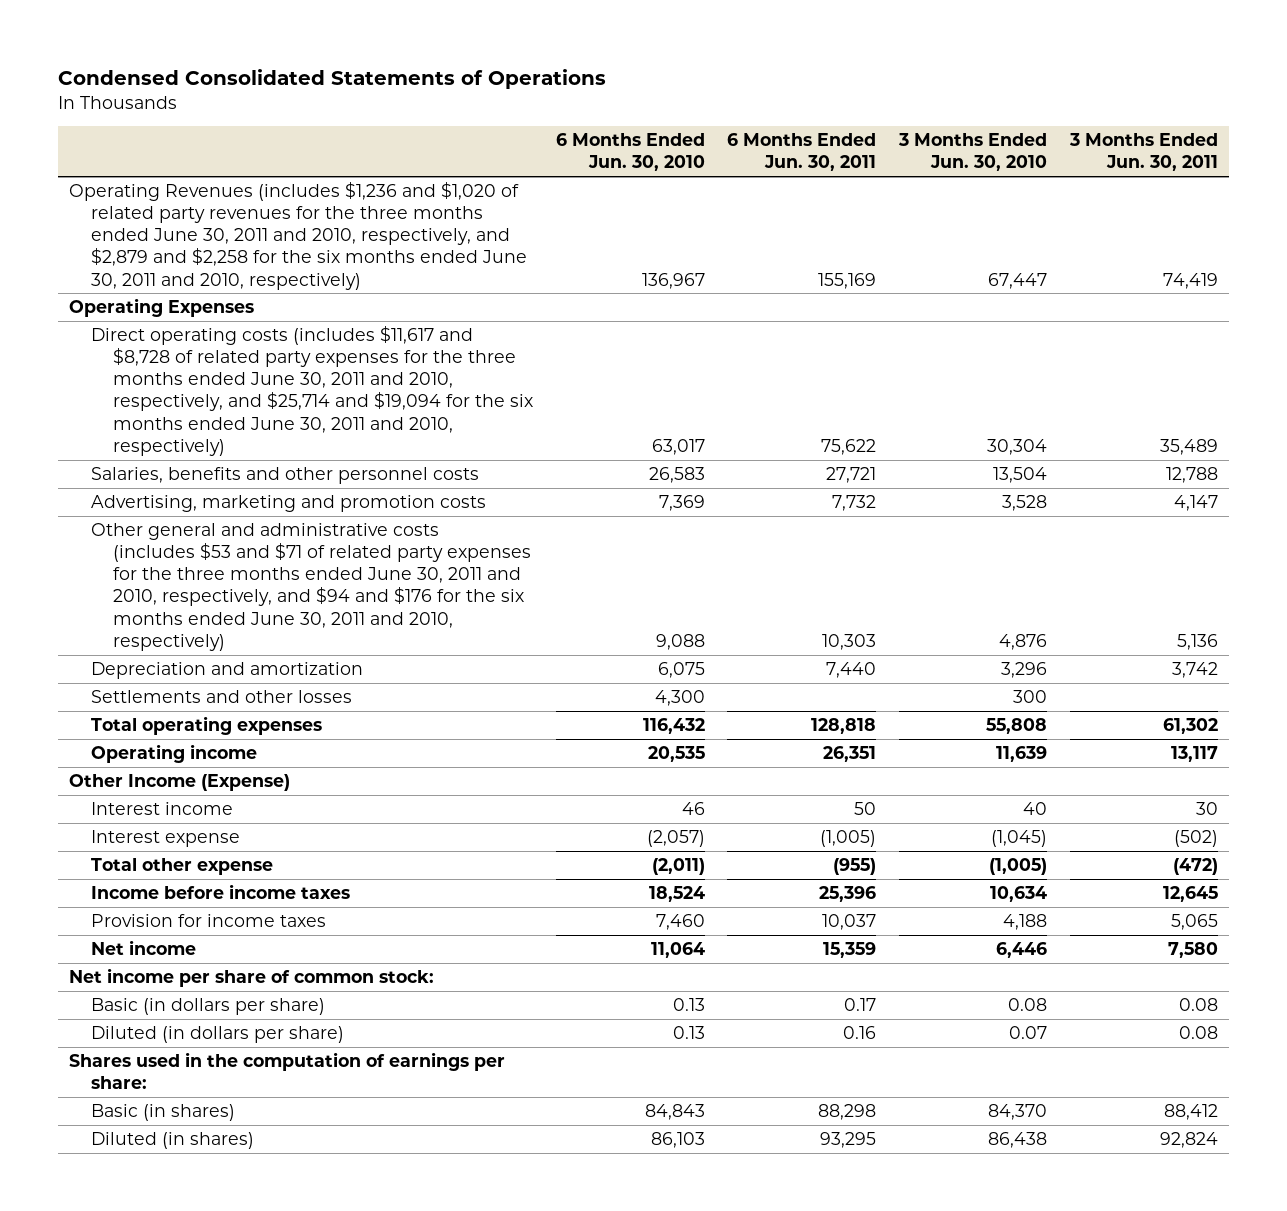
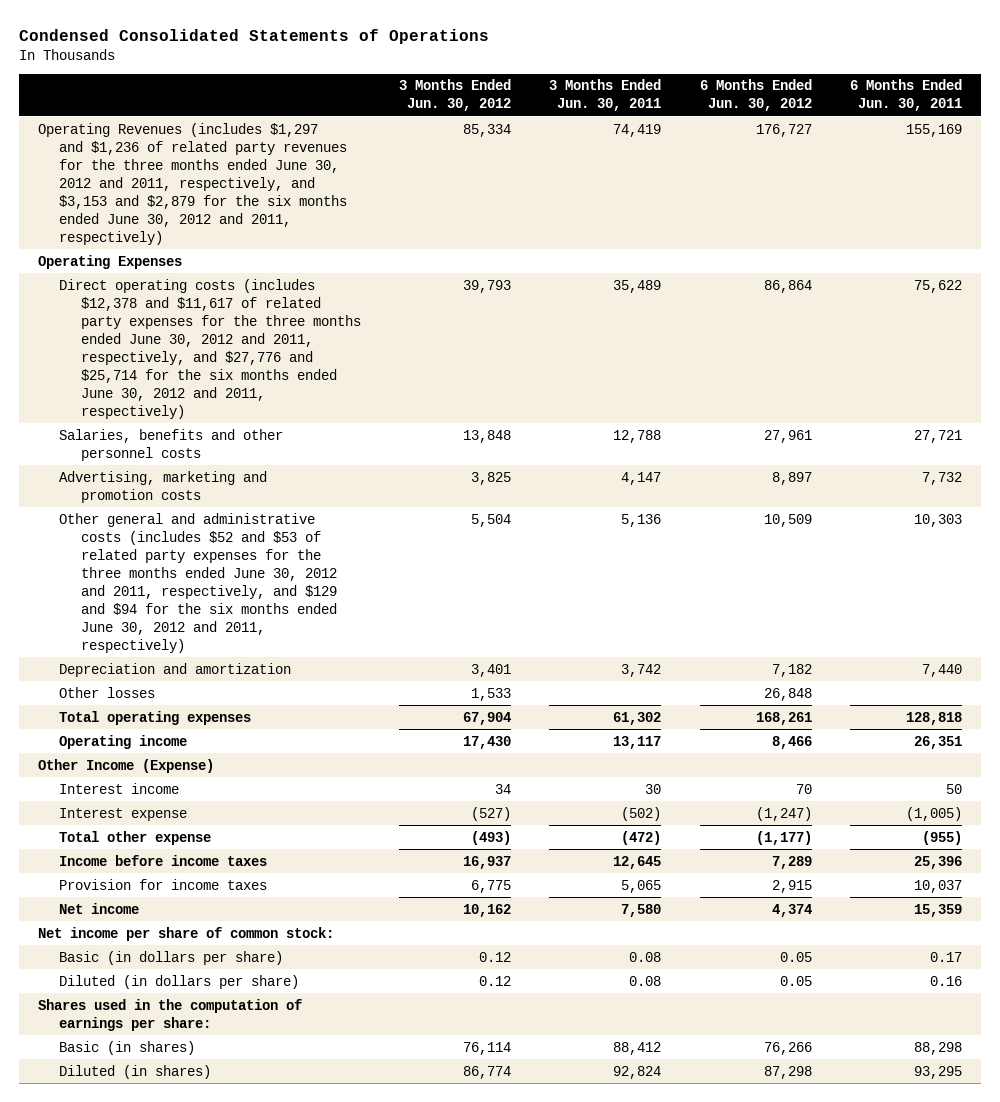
[555,133,705,172] 6 Months Ended Jun. 30, 2010 -> none
[898,133,1048,172] 3 Months Ended Jun. 30, 2010 -> none
none -> [398,79,511,112] 3 Months Ended Jun. 30, 2012
none -> [699,79,812,112] 6 Months Ended Jun. 30, 2012
[69,182,528,290] Operating Revenues (includes $1,236 and $1,020 of related party revenues for the three months ended June 30, 2011 and 2010, respectively, and $2,879 and $2,258 for the six months ended June 30, 2011 and 2010, respectively) -> [38,122,348,245] Operating Revenues (includes $1,297 and $1,236 of related party revenues for the three months ended June 30, 2012 and 2011, respectively, and $3,153 and $2,879 for the six months ended June 30, 2012 and 2011, respectively)
[91,326,533,456] Direct operating costs (includes $11,617 and $8,728 of related party expenses for the three months ended June 30, 2011 and 2010, respectively, and $25,714 and $19,094 for the six months ended June 30, 2011 and 2010, respectively) -> [59,278,361,419] Direct operating costs (includes $12,378 and $11,617 of related party expenses for the three months ended June 30, 2012 and 2011, respectively, and $27,776 and $25,714 for the six months ended June 30, 2012 and 2011, respectively)
[91,523,531,651] Other general and administrative costs (includes $53 and $71 of related party expenses for the three months ended June 30, 2011 and 2010, respectively, and $94 and $176 for the six months ended June 30, 2011 and 2010, respectively) -> [59,512,337,653] Other general and administrative costs (includes $52 and $53 of related party expenses for the three months ended June 30, 2012 and 2011, respectively, and $129 and $94 for the six months ended June 30, 2012 and 2011, respectively)
[91,690,353,704] Settlements and other losses -> [59,686,156,698] Other losses

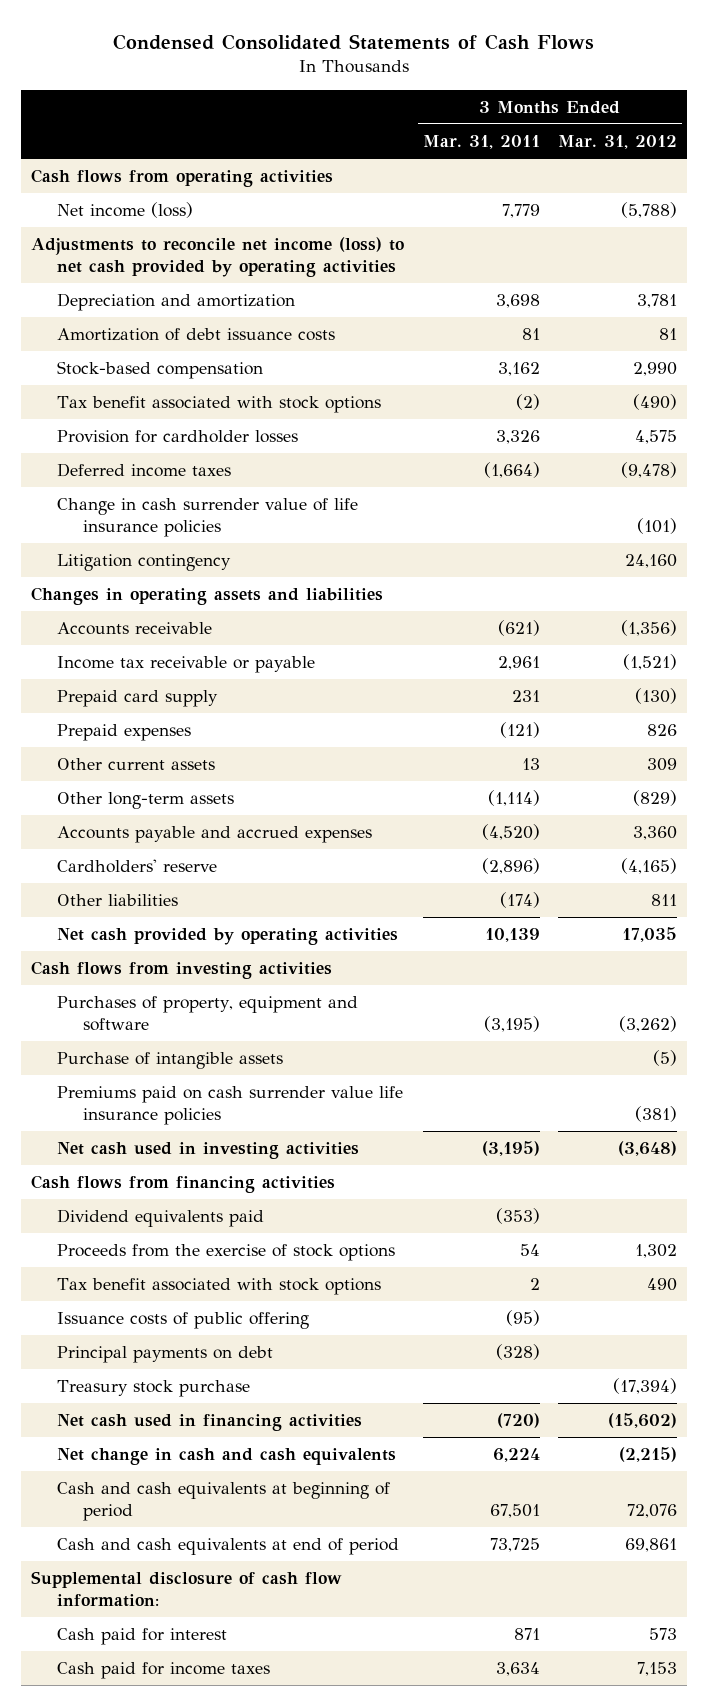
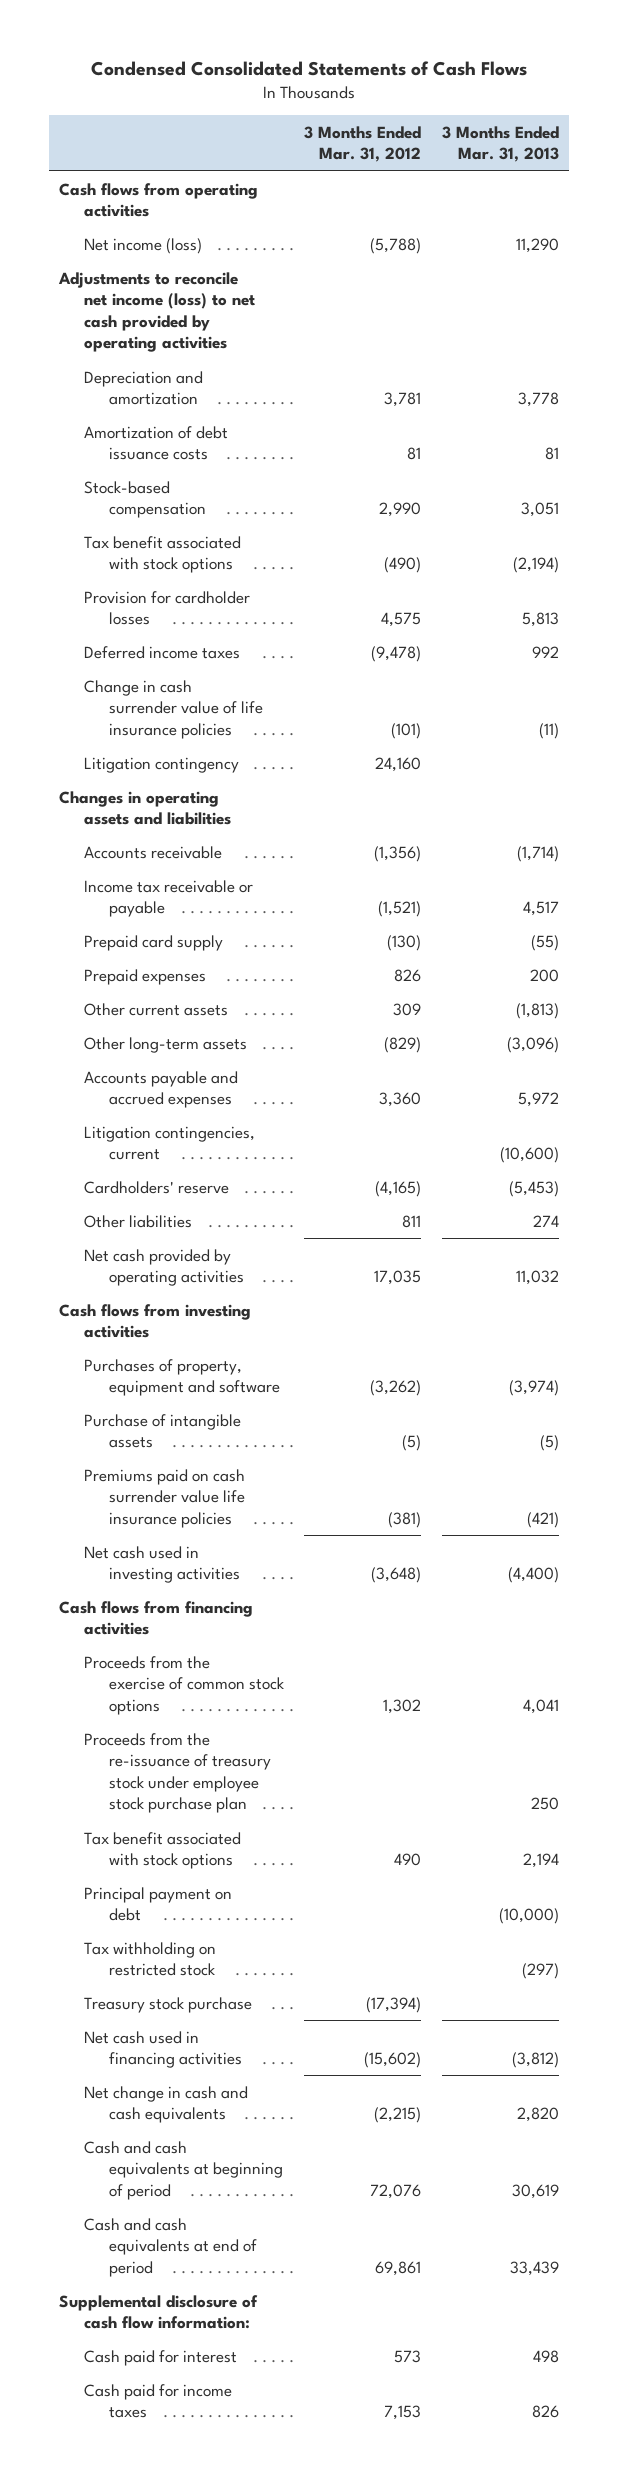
[422,135,540,150] Mar. 31, 2011 -> none
none -> [441,125,559,163] 3 Months Ended Mar. 31, 2013
none -> [84,1125,256,1161] Litigation contingencies, current
[57,1209,265,1228] Dividend equivalents paid -> none
[57,1244,396,1262] Proceeds from the exercise of stock options -> [84,1655,285,1715] Proceeds from the exercise of common stock options
none -> [84,1732,272,1814] Proceeds from the re-issuance of treasury stock under employee stock purchase plan
[57,1312,310,1330] Issuance costs of public offering -> none
[57,1346,274,1364] Principal payments on debt -> [84,1886,233,1922] Principal payment on debt
none -> [84,1941,217,1977] Tax withholding on restricted stock

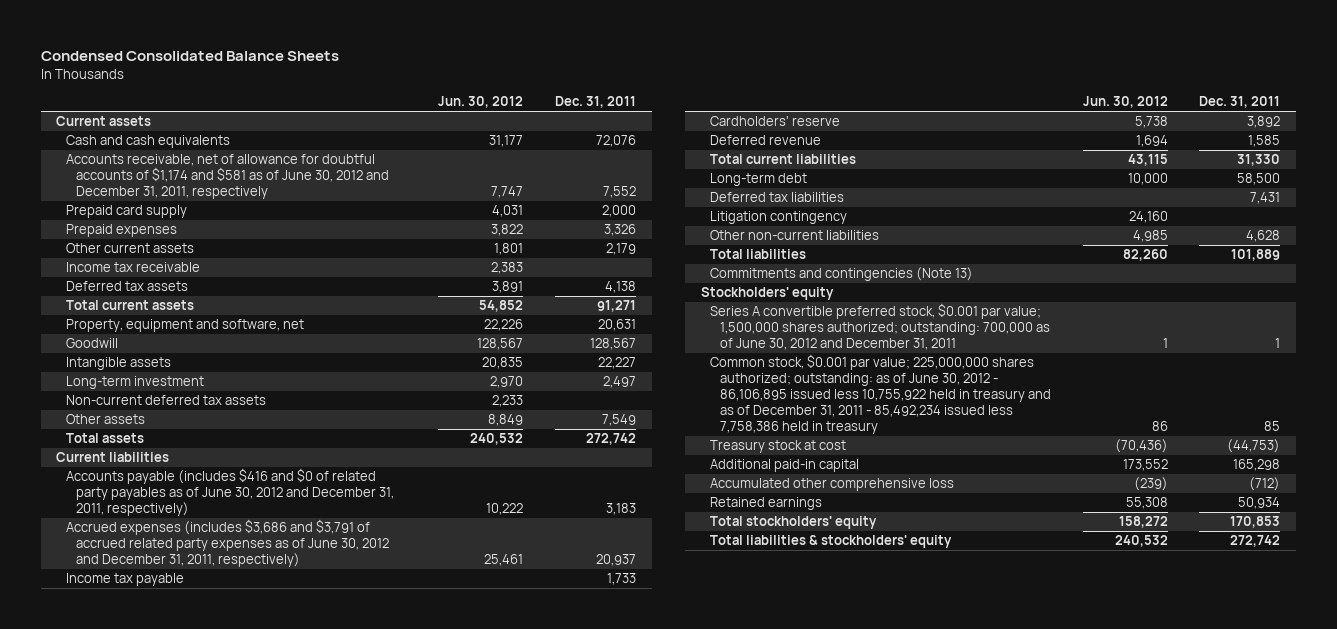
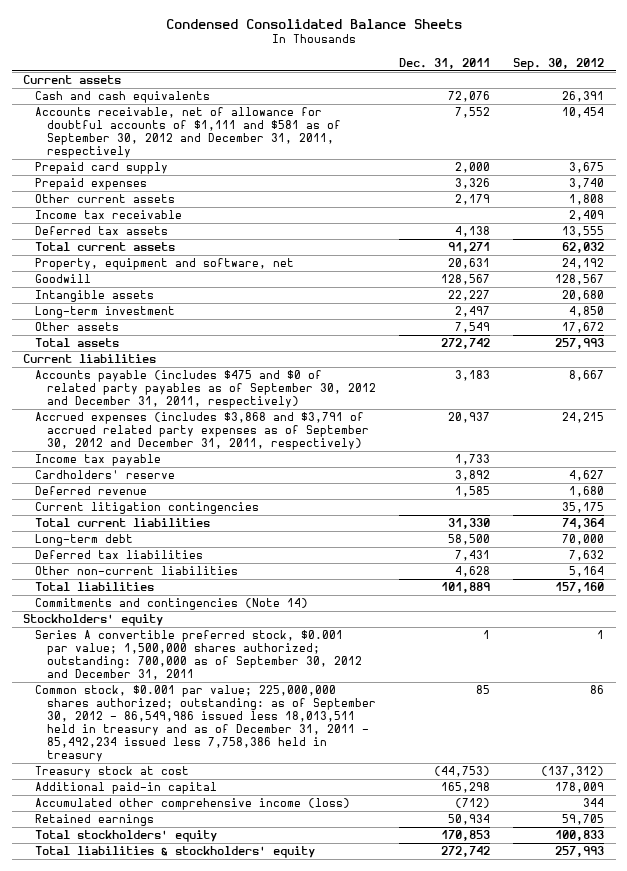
[438,96,524,109] Jun. 30, 2012 -> none
none -> [513,57,605,70] Sep. 30, 2012
[66,154,389,200] Accounts receivable, net of allowance for doubtful accounts of $1,174 and $581 as of June 30, 2012 and December 31, 2011, respectively -> [35,107,341,158] Accounts receivable, net of allowance for doubtful accounts of $1,111 and $581 as of September 30, 2012 and December 31, 2011, respectively
[66,395,267,406] Non-current deferred tax assets -> none
[66,468,394,517] Accounts payable (includes $416 and $0 of related party payables as of June 30, 2012 and December 31, 2011, respectively) -> [35,370,376,409] Accounts payable (includes $475 and $0 of related party payables as of September 30, 2012 and December 31, 2011, respectively)
[66,519,389,568] Accrued expenses (includes $3,686 and $3,791 of accrued related party expenses as of June 30, 2012 and December 31, 2011, respectively) -> [35,412,369,451] Accrued expenses (includes $3,868 and $3,791 of accrued related party expenses as of September 30, 2012 and December 31, 2011, respectively)
none -> [35,502,260,515] Current litigation contingencies
[710,211,848,225] Litigation contingency -> none
[710,267,974,282] Commitments and contingencies (Note 13) -> [35,598,309,611] Commitments and contingencies (Note 14)
[710,303,1050,351] Series A convertible preferred stock, $0.001 par value; 1,500,000 shares authorized; outstanding: 700,000 as of June 30, 2012 and December 31, 2011 -> [35,630,362,680] Series A convertible preferred stock, $0.001 par value; 1,500,000 shares authorized; outstanding: 700,000 as of September 30, 2012 and December 31, 2011
[710,354,1051,435] Common stock, $0.001 par value; 225,000,000 shares authorized; outstanding: as of June 30, 2012 - 86,106,895 issued less 10,755,922 held in treasury and as of December 31, 2011 - 85,492,234 issued less 7,758,386 held in treasury -> [35,685,376,762] Common stock, $0.001 par value; 225,000,000 shares authorized; outstanding: as of September 30, 2012 - 86,549,986 issued less 18,013,511 held in treasury and as of December 31, 2011 - 85,492,234 issued less 7,758,386 held in treasury
[710,478,955,492] Accumulated other comprehensive loss -> [35,798,351,811] Accumulated other comprehensive income (loss)

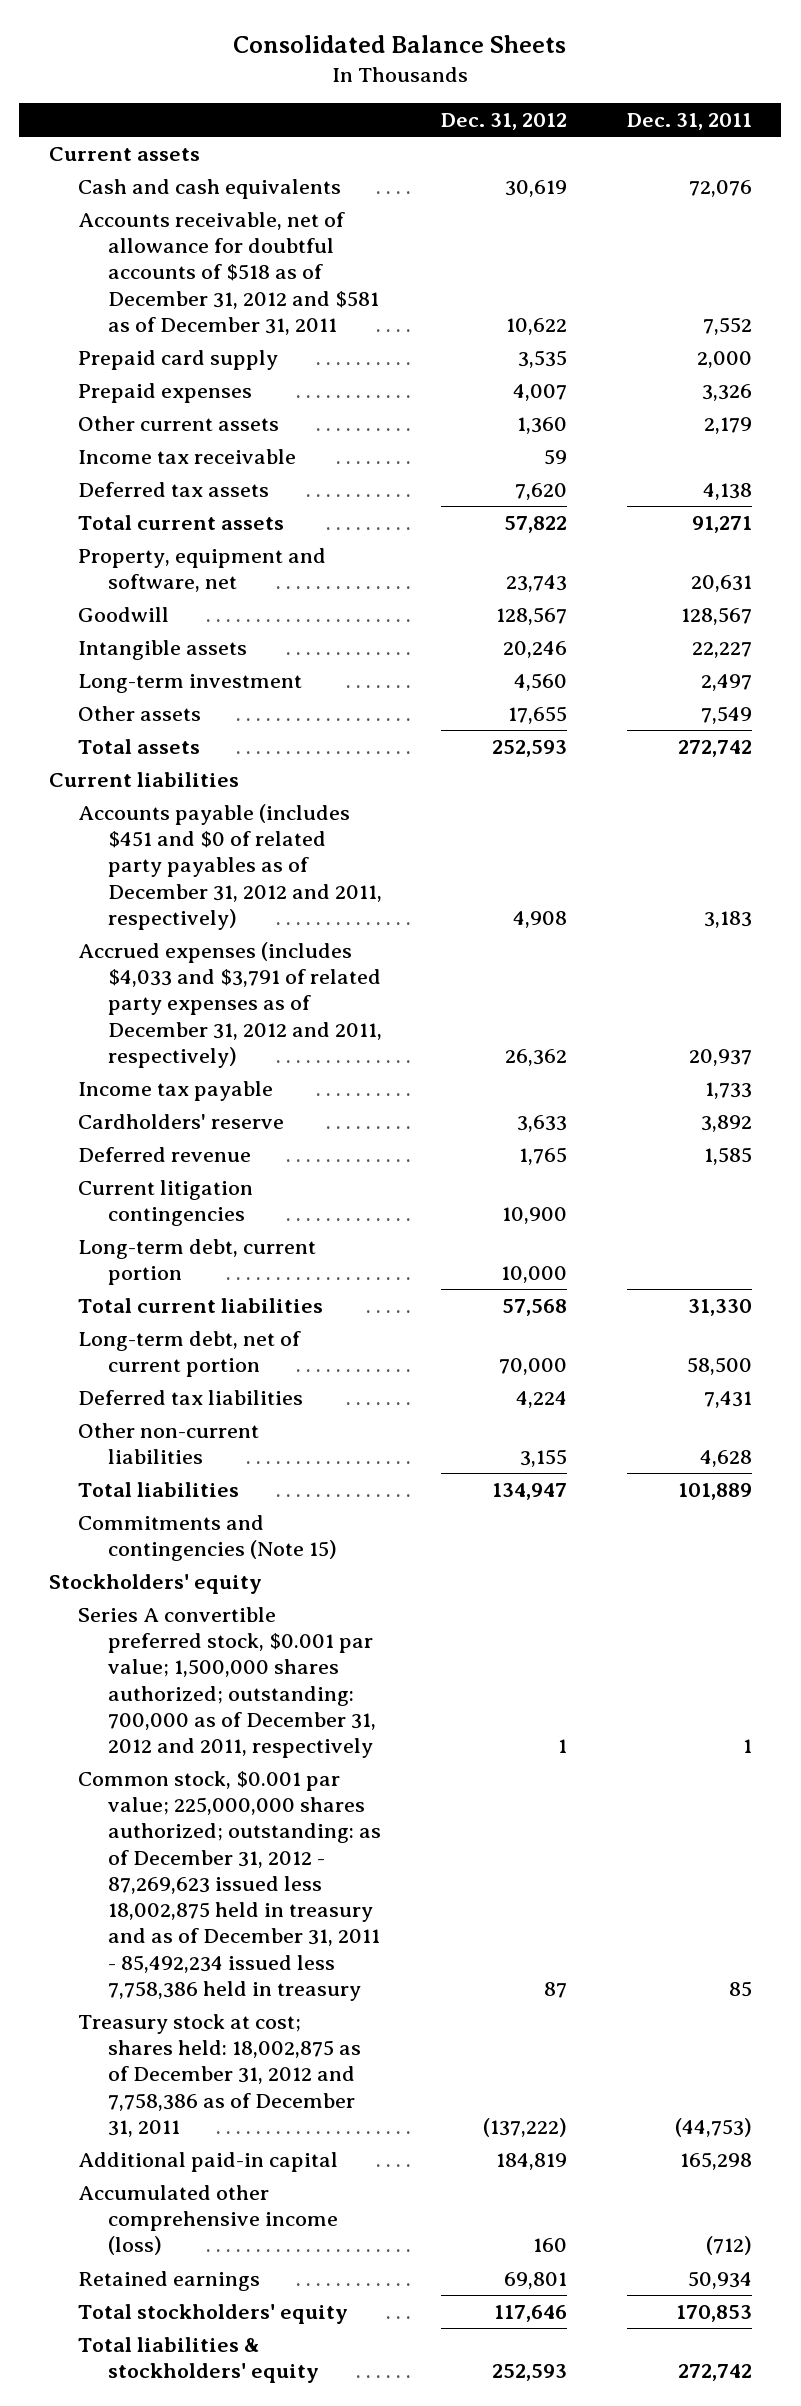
[165,18,462,29] Condensed Consolidated Balance Sheets -> [233,34,567,53] Consolidated Balance Sheets
[513,57,605,70] Sep. 30, 2012 -> none
none -> [441,113,568,131] Dec. 31, 2012
[35,107,341,158] Accounts receivable, net of allowance for doubtful accounts of $1,111 and $581 as of September 30, 2012 and December 31, 2011, respectively -> [78,211,379,335] Accounts receivable, net of allowance for doubtful accounts of $518 as of December 31, 2012 and $581 as of December 31, 2011
[35,370,376,409] Accounts payable (includes $475 and $0 of related party payables as of September 30, 2012 and December 31, 2011, respectively) -> [78,803,382,930] Accounts payable (includes $451 and $0 of related party payables as of December 31, 2012 and 2011, respectively)
[35,412,369,451] Accrued expenses (includes $3,868 and $3,791 of accrued related party expenses as of September 30, 2012 and December 31, 2011, respectively) -> [78,941,382,1068] Accrued expenses (includes $4,033 and $3,791 of related party expenses as of December 31, 2012 and 2011, respectively)
none -> [78,1238,317,1286] Long-term debt, current portion
[35,534,134,547] Long-term debt -> [78,1330,302,1378] Long-term debt, net of current portion
[35,598,309,611] Commitments and contingencies (Note 14) -> [78,1514,337,1562] Commitments and contingencies (Note 15)
[35,630,362,680] Series A convertible preferred stock, $0.001 par value; 1,500,000 shares authorized; outstanding: 700,000 as of September 30, 2012 and December 31, 2011 -> [78,1606,376,1759] Series A convertible preferred stock, $0.001 par value; 1,500,000 shares authorized; outstanding: 700,000 as of December 31, 2012 and 2011, respectively
[35,685,376,762] Common stock, $0.001 par value; 225,000,000 shares authorized; outstanding: as of September 30, 2012 - 86,549,986 issued less 18,013,511 held in treasury and as of December 31, 2011 - 85,492,234 issued less 7,758,386 held in treasury -> [78,1770,381,2001] Common stock, $0.001 par value; 225,000,000 shares authorized; outstanding: as of December 31, 2012 - 87,269,623 issued less 18,002,875 held in treasury and as of December 31, 2011 - 85,492,234 issued less 7,758,386 held in treasury
[35,766,190,779] Treasury stock at cost -> [78,2013,361,2137] Treasury stock at cost; shares held: 18,002,875 as of December 31, 2012 and 7,758,386 as of December 31, 2011

